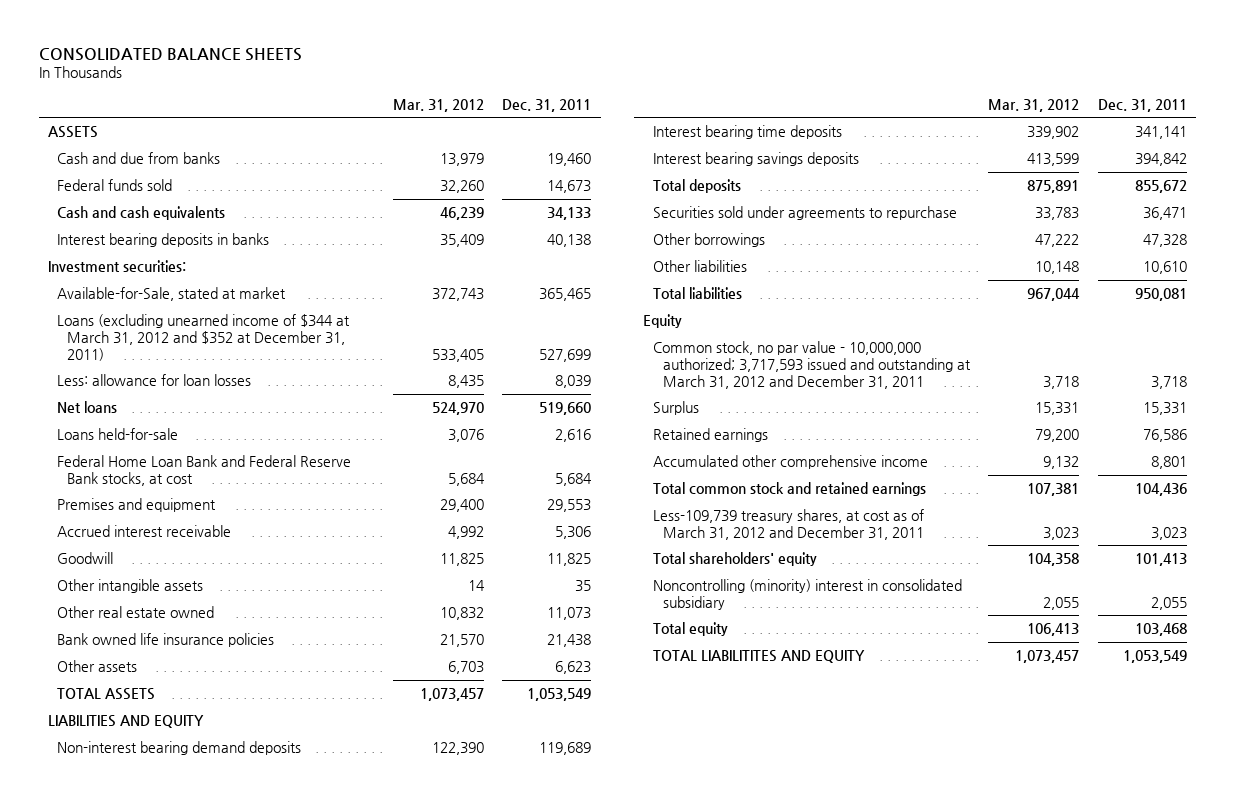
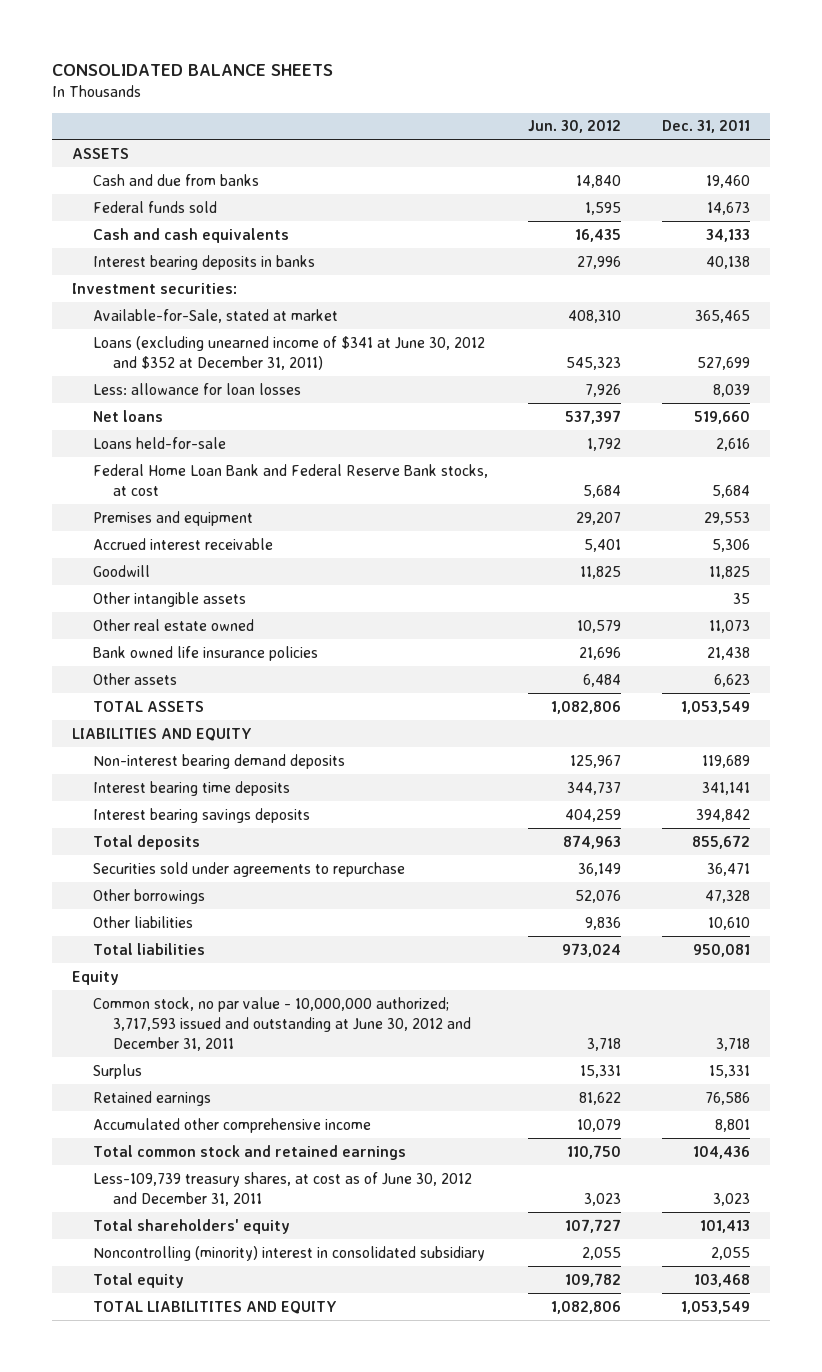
[392,98,484,112] Mar. 31, 2012 -> none
none -> [528,120,622,134] Jun. 30, 2012
[57,313,351,361] Loans (excluding unearned income of $344 at March 31, 2012 and $352 at December 31, 2011) -> [92,335,485,370] Loans (excluding unearned income of $341 at June 30, 2012 and $352 at December 31, 2011)
[653,340,971,389] Common stock, no par value - 10,000,000 authorized; 3,717,593 issued and outstanding at March 31, 2012 and December 31, 2011 -> [92,996,472,1051] Common stock, no par value - 10,000,000 authorized; 3,717,593 issued and outstanding at June 30, 2012 and December 31, 2011
[653,508,925,540] Less-109,739 treasury shares, at cost as of March 31, 2012 and December 31, 2011 -> [92,1171,472,1206] Less-109,739 treasury shares, at cost as of June 30, 2012 and December 31, 2011

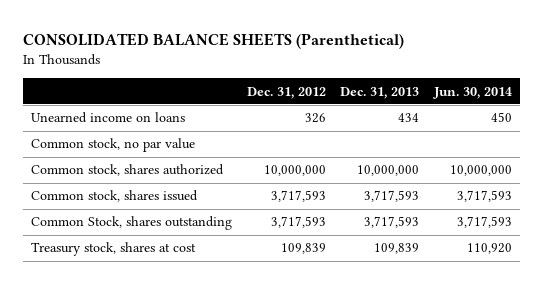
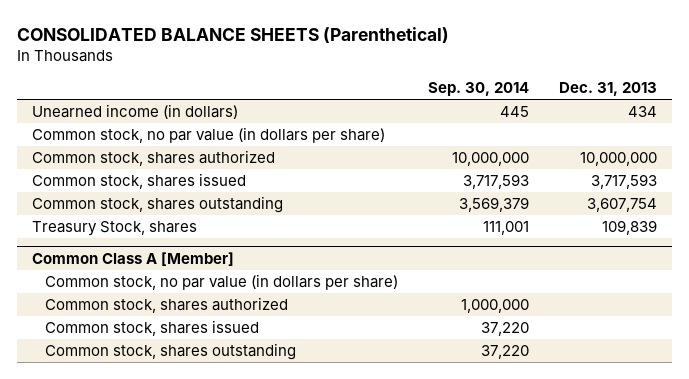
[246,86,326,99] Dec. 31, 2012 -> none
[433,86,513,99] Jun. 30, 2014 -> none
none -> [427,82,529,97] Sep. 30, 2014
[30,112,185,124] Unearned income on loans -> [32,103,239,119] Unearned income (in dollars)
[30,138,195,153] Common stock, no par value -> [32,126,386,143] Common stock, no par value (in dollars per share)
[30,216,232,231] Common Stock, shares outstanding -> [32,195,284,213] Common stock, shares outstanding
[364,216,420,229] 3,717,593 -> [586,197,657,212] 3,607,754
[30,242,196,257] Treasury stock, shares at cost -> [32,220,198,236] Treasury Stock, shares
none -> [32,251,235,266] Common Class A [Member]
none -> [45,273,399,290] Common stock, no par value (in dollars per share)
none -> [45,296,289,313] Common stock, shares authorized
none -> [45,319,260,336] Common stock, shares issued
none -> [45,342,297,360] Common stock, shares outstanding

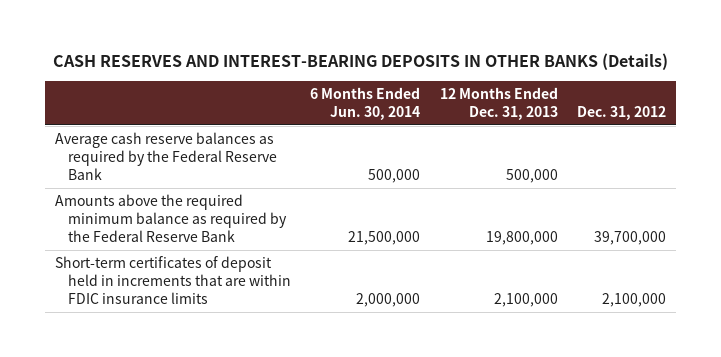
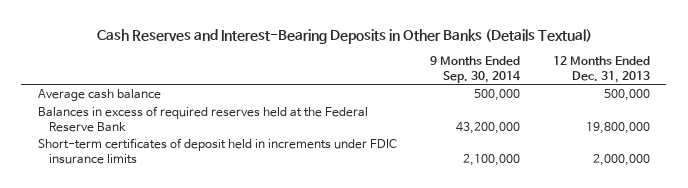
[52,53,668,71] CASH RESERVES AND INTEREST-BEARING DEPOSITS IN OTHER BANKS (Details) -> [96,29,592,45] Cash Reserves and Interest-Bearing Deposits in Other Banks (Details Textual)
[310,86,421,120] 6 Months Ended Jun. 30, 2014 -> none
[577,105,667,120] Dec. 31, 2012 -> none
none -> [429,56,521,83] 9 Months Ended Sep. 30, 2014
[54,131,277,180] Average cash reserve balances as required by the Federal Reserve Bank -> none
none -> [37,89,161,102] Average cash balance
[54,193,287,242] Amounts above the required minimum balance as required by the Federal Reserve Bank -> [37,106,368,132] Balances in excess of required reserves held at the Federal Reserve Bank
[54,255,291,304] Short-term certificates of deposit held in increments that are within FDIC insurance limits -> [37,138,397,164] Short-term certificates of deposit held in increments under FDIC insurance limits
[493,292,558,307] 2,100,000 -> [592,153,650,166] 2,000,000

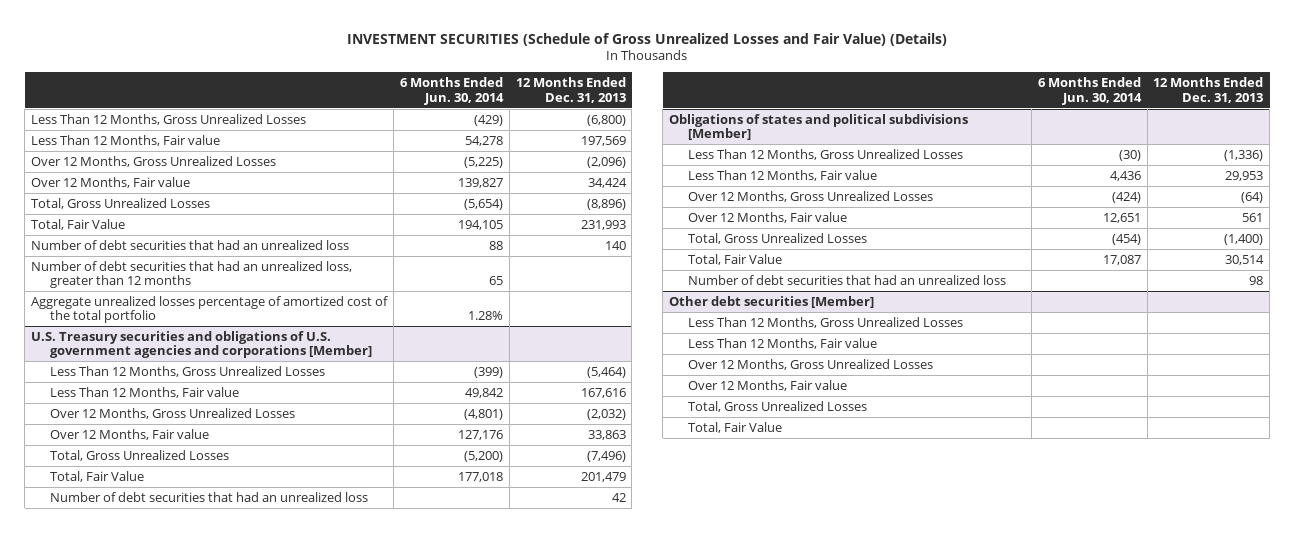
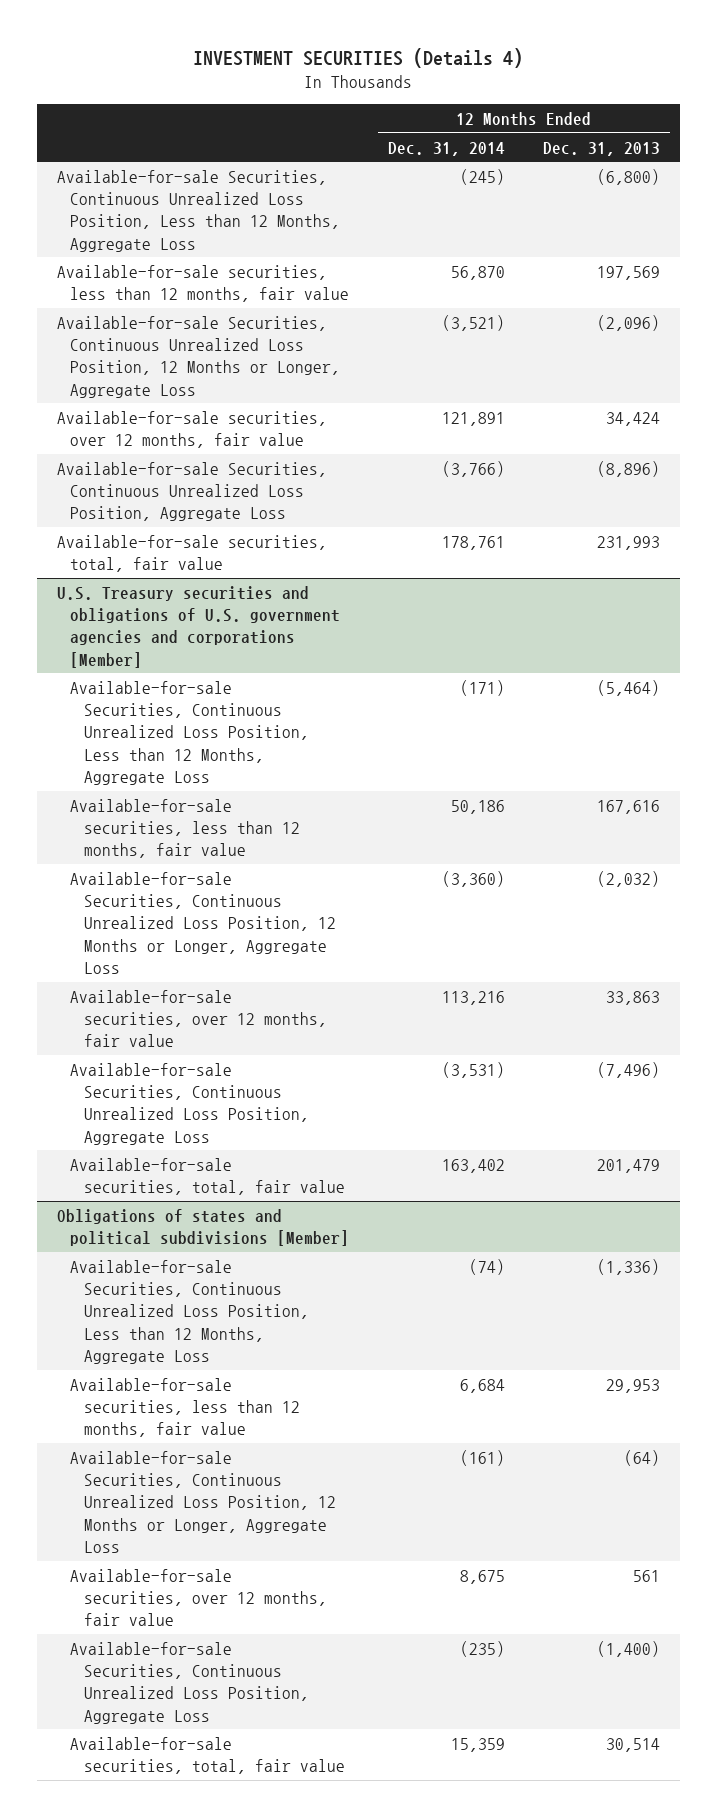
[347,32,948,46] INVESTMENT SECURITIES (Schedule of Gross Unrealized Losses and Fair Value) (Details) -> [193,47,524,68] INVESTMENT SECURITIES (Details 4)
[399,77,504,105] 6 Months Ended Jun. 30, 2014 -> none
none -> [387,141,505,156] Dec. 31, 2014
[31,239,350,250] Number of debt securities that had an unrealized loss -> none
[31,260,353,289] Number of debt securities that had an unrealized loss, greater than 12 months -> none
[31,295,389,324] Aggregate unrealized losses percentage of amortized cost of the total portfolio -> none
[31,113,307,125] Less Than 12 Months, Gross Unrealized Losses -> [56,169,341,252] Available-for-sale Securities, Continuous Unrealized Loss Position, Less than 12 Months, Aggregate Loss
[31,134,221,146] Less Than 12 Months, Fair value -> [56,264,350,303] Available-for-sale securities, less than 12 months, fair value
[31,155,277,167] Over 12 Months, Gross Unrealized Losses -> [56,315,341,398] Available-for-sale Securities, Continuous Unrealized Loss Position, 12 Months or Longer, Aggregate Loss
[31,176,191,188] Over 12 Months, Fair value -> [56,410,327,449] Available-for-sale securities, over 12 months, fair value
[31,197,211,209] Total, Gross Unrealized Losses -> [56,461,327,522] Available-for-sale Securities, Continuous Unrealized Loss Position, Aggregate Loss
[31,218,126,230] Total, Fair Value -> [56,534,327,573] Available-for-sale securities, total, fair value
[49,491,368,502] Number of debt securities that had an unrealized loss -> none
[49,365,325,377] Less Than 12 Months, Gross Unrealized Losses -> [70,680,309,785] Available-for-sale Securities, Continuous Unrealized Loss Position, Less than 12 Months, Aggregate Loss
[49,386,239,398] Less Than 12 Months, Fair value -> [70,798,300,859] Available-for-sale securities, less than 12 months, fair value
[49,407,295,419] Over 12 Months, Gross Unrealized Losses -> [70,871,336,974] Available-for-sale Securities, Continuous Unrealized Loss Position, 12 Months or Longer, Aggregate Loss
[49,428,209,440] Over 12 Months, Fair value -> [70,989,327,1048] Available-for-sale securities, over 12 months, fair value
[49,449,229,461] Total, Gross Unrealized Losses -> [70,1062,309,1145] Available-for-sale Securities, Continuous Unrealized Loss Position, Aggregate Loss
[49,470,144,482] Total, Fair Value -> [70,1157,345,1196] Available-for-sale securities, total, fair value
[687,274,1006,285] Number of debt securities that had an unrealized loss -> none
[668,295,874,308] Other debt securities [Member] -> none
[687,316,963,328] Less Than 12 Months, Gross Unrealized Losses -> none
[687,337,877,349] Less Than 12 Months, Fair value -> none
[687,358,933,370] Over 12 Months, Gross Unrealized Losses -> none
[687,379,847,391] Over 12 Months, Fair value -> none
[687,400,867,412] Total, Gross Unrealized Losses -> none
[687,421,782,433] Total, Fair Value -> none
[687,148,963,160] Less Than 12 Months, Gross Unrealized Losses -> [70,1259,309,1364] Available-for-sale Securities, Continuous Unrealized Loss Position, Less than 12 Months, Aggregate Loss
[687,169,877,181] Less Than 12 Months, Fair value -> [70,1377,300,1438] Available-for-sale securities, less than 12 months, fair value
[687,190,933,202] Over 12 Months, Gross Unrealized Losses -> [70,1450,336,1553] Available-for-sale Securities, Continuous Unrealized Loss Position, 12 Months or Longer, Aggregate Loss
[687,211,847,223] Over 12 Months, Fair value -> [70,1568,327,1627] Available-for-sale securities, over 12 months, fair value
[687,232,867,244] Total, Gross Unrealized Losses -> [70,1641,309,1724] Available-for-sale Securities, Continuous Unrealized Loss Position, Aggregate Loss
[687,253,782,265] Total, Fair Value -> [70,1736,345,1775] Available-for-sale securities, total, fair value

